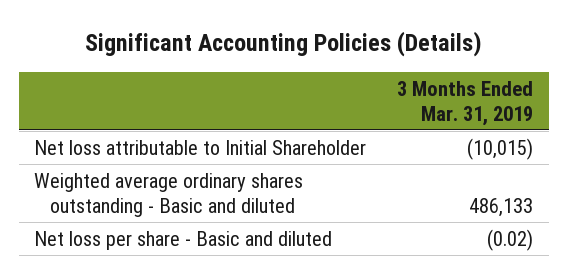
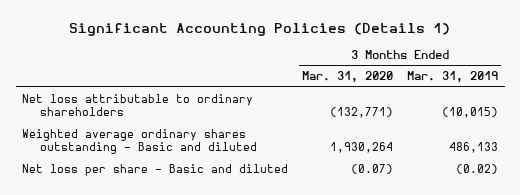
[84,31,482,58] Significant Accounting Policies (Details) -> [69,22,451,36] Significant Accounting Policies (Details 1)
none -> [302,71,394,83] Mar. 31, 2020
[34,140,367,156] Net loss attributable to Initial Shareholder -> [22,93,254,117] Net loss attributable to ordinary shareholders

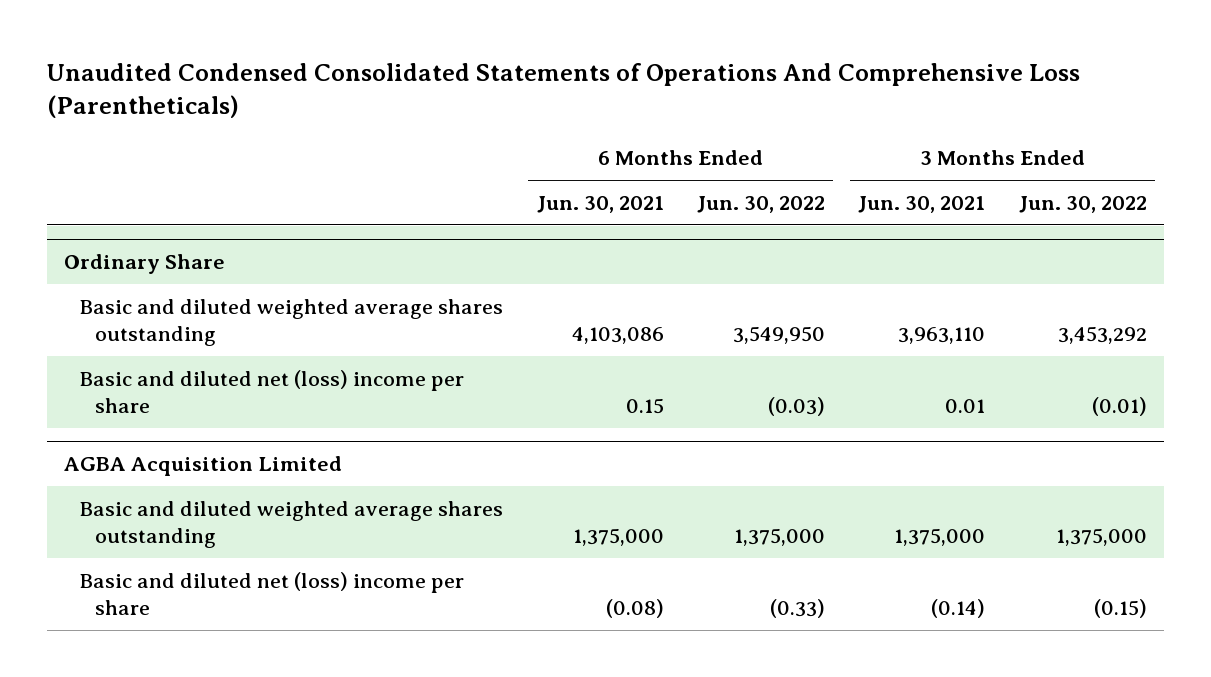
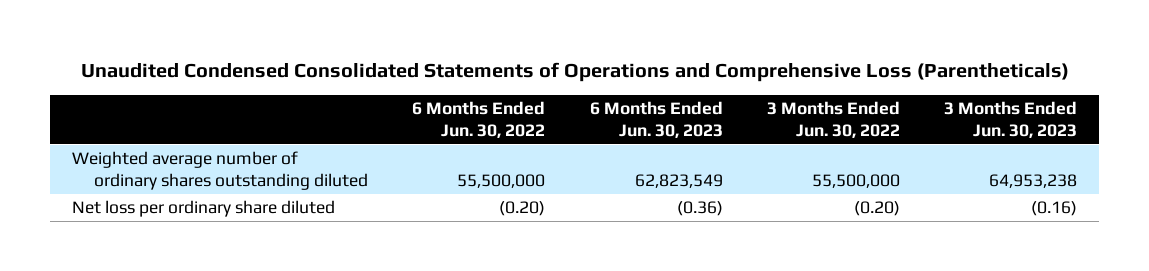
[47,62,1081,119] Unaudited Condensed Consolidated Statements of Operations And Comprehensive Loss (Parentheticals) -> [80,62,1069,83] Unaudited Condensed Consolidated Statements of Operations and Comprehensive Loss (Parentheticals)
[536,195,664,213] Jun. 30, 2021 -> none
[858,195,986,213] Jun. 30, 2021 -> none
none -> [589,101,723,138] 6 Months Ended Jun. 30, 2023
none -> [943,101,1077,138] 3 Months Ended Jun. 30, 2023
[63,254,225,275] Ordinary Share -> none
[63,456,342,477] AGBA Acquisition Limited -> none
[79,500,504,548] Basic and diluted weighted average shares outstanding -> none
[79,571,465,615] Basic and diluted net (loss) income per share -> none
[79,298,504,346] Basic and diluted weighted average shares outstanding -> [72,151,369,190] Weighted average number of ordinary shares outstanding diluted
[733,325,826,344] 3,549,950 -> [457,173,546,188] 55,500,000
[1057,325,1147,344] 3,453,292 -> [811,173,900,188] 55,500,000
[79,369,465,413] Basic and diluted net (loss) income per share -> [72,200,336,218] Net loss per ordinary share diluted
[768,396,826,416] (0.03) -> [499,201,546,217] (0.20)
[1091,396,1147,416] (0.01) -> [853,201,900,217] (0.20)

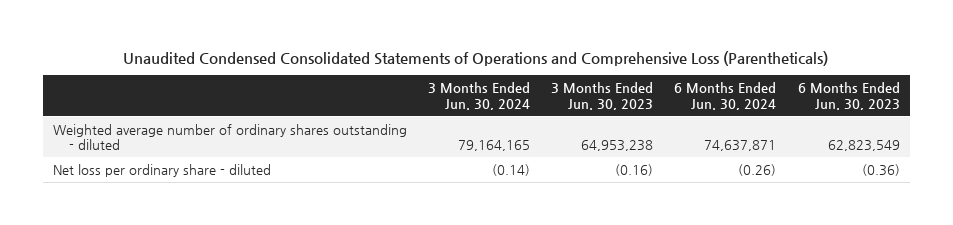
[412,101,546,138] 6 Months Ended Jun. 30, 2022 -> none
[766,101,900,138] 3 Months Ended Jun. 30, 2022 -> none
none -> [428,82,531,110] 3 Months Ended Jun. 30, 2024
none -> [674,82,777,110] 6 Months Ended Jun. 30, 2024
[72,151,369,190] Weighted average number of ordinary shares outstanding diluted -> [53,123,408,151] Weighted average number of ordinary shares outstanding - diluted
[72,200,336,218] Net loss per ordinary share diluted -> [53,163,272,177] Net loss per ordinary share - diluted

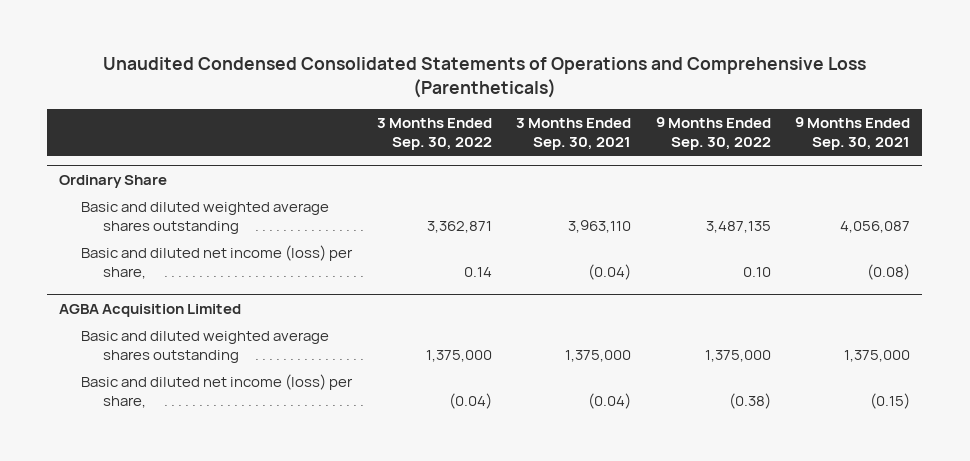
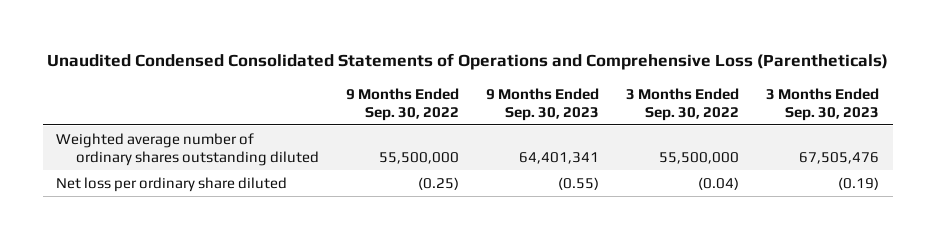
[516,117,632,151] 3 Months Ended Sep. 30, 2021 -> none
[795,116,911,151] 9 Months Ended Sep. 30, 2021 -> none
none -> [486,87,600,121] 9 Months Ended Sep. 30, 2023
none -> [766,87,880,121] 3 Months Ended Sep. 30, 2023
[59,174,168,188] Ordinary Share -> none
[59,303,242,317] AGBA Acquisition Limited -> none
[81,330,330,364] Basic and diluted weighted average shares outstanding -> none
[81,373,354,409] Basic and diluted net income (loss) per share, -> none
[81,201,330,235] Basic and diluted weighted average shares outstanding -> [56,132,319,167] Weighted average number of ordinary shares outstanding diluted
[426,221,492,234] 3,362,871 -> [659,152,740,165] 55,500,000
[705,221,771,234] 3,487,135 -> [378,152,459,165] 55,500,000
[81,244,354,280] Basic and diluted net income (loss) per share, -> [56,176,288,192] Net loss per ordinary share diluted
[463,267,492,278] 0.14 -> [698,176,740,190] (0.04)
[742,267,771,278] 0.10 -> [417,176,459,190] (0.25)

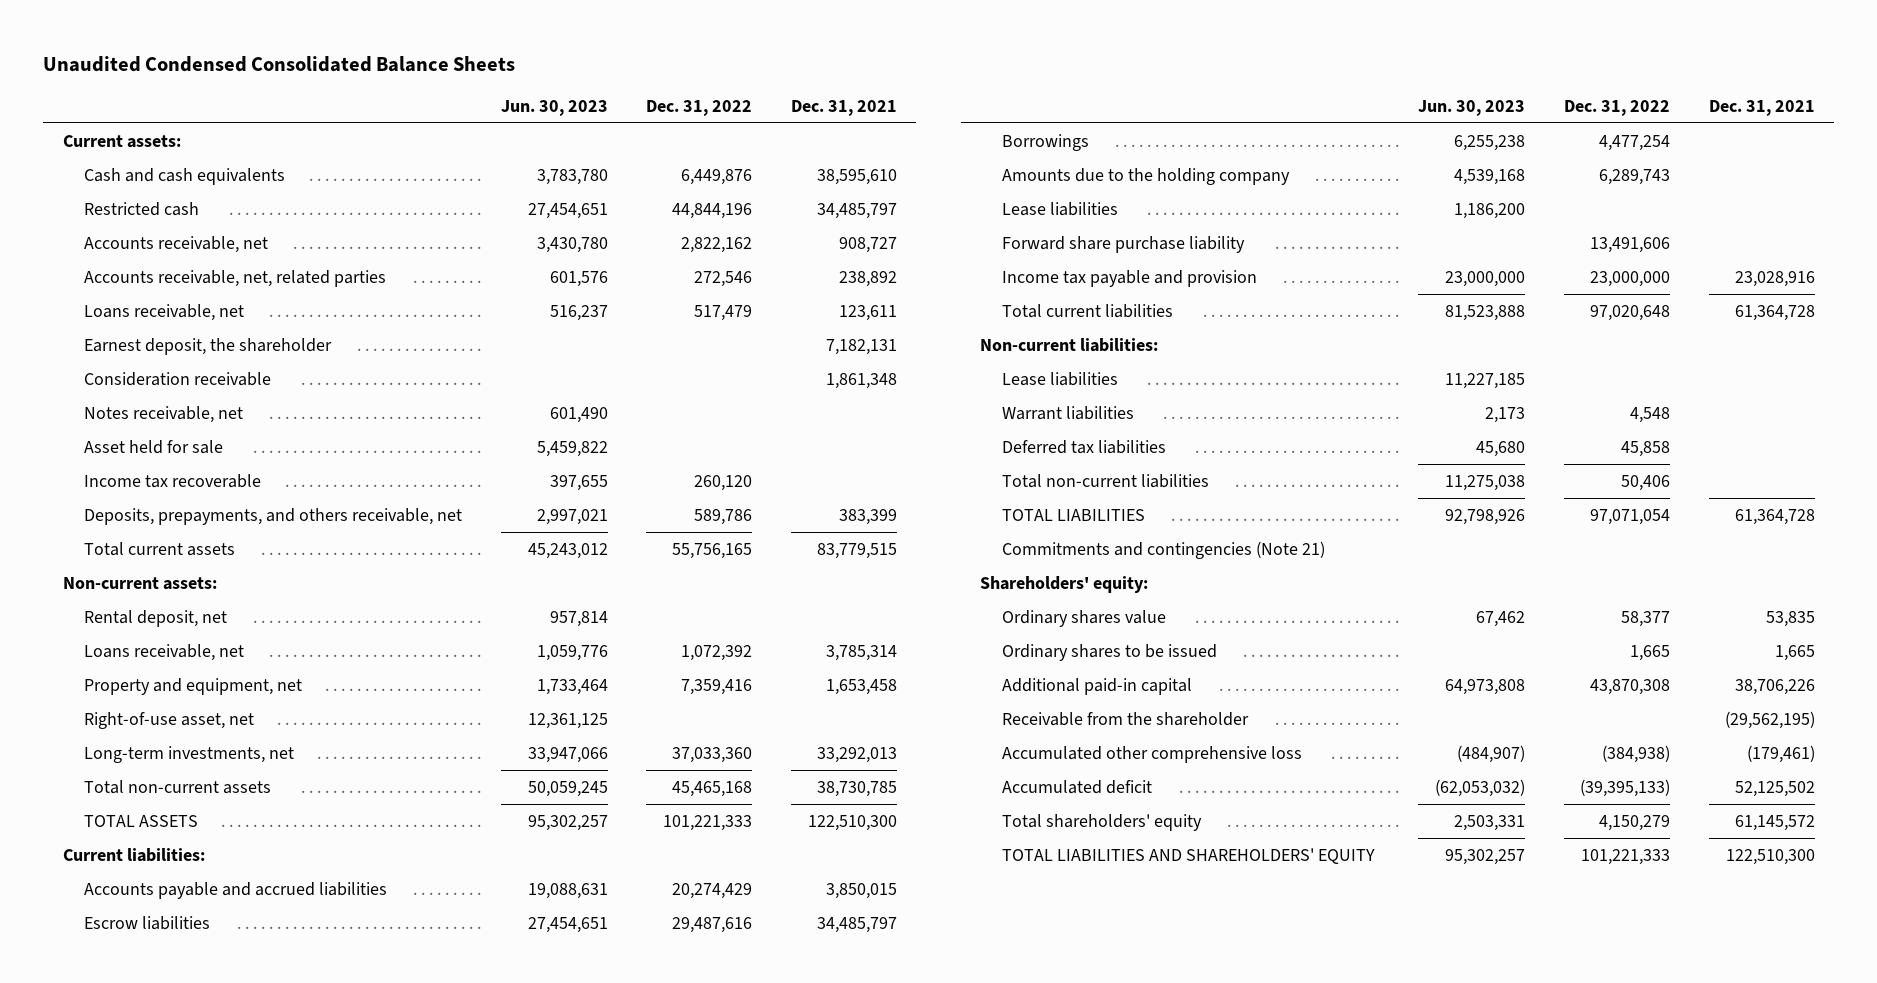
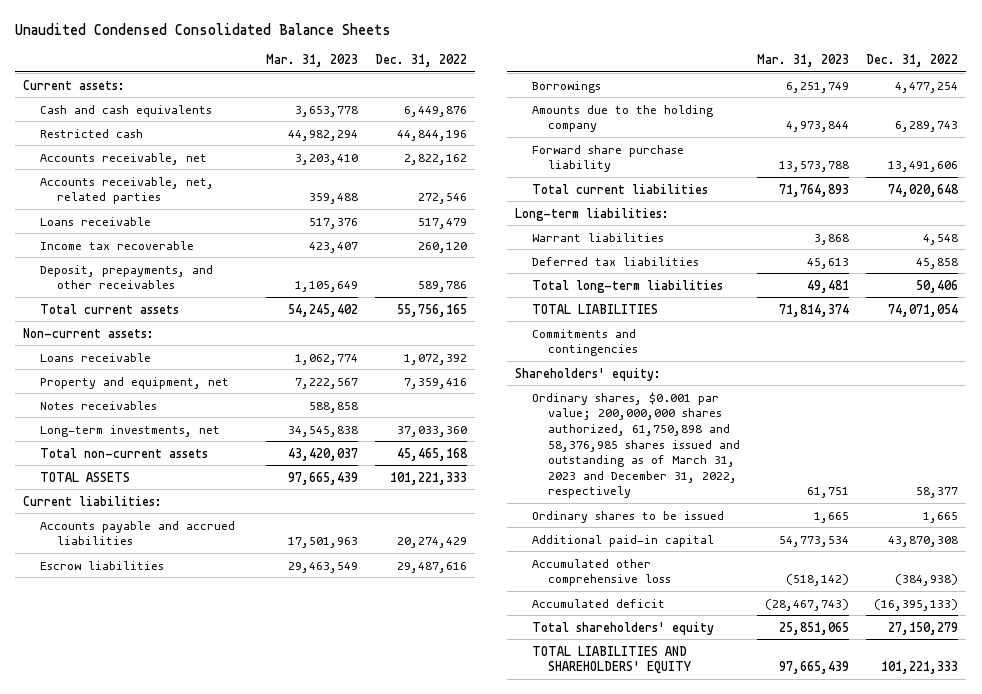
[500,99,608,116] Jun. 30, 2023 -> none
[790,99,897,116] Dec. 31, 2021 -> none
none -> [265,53,358,67] Mar. 31, 2023
[84,337,333,355] Earnest deposit, the shareholder -> none
[84,371,272,386] Consideration receivable -> none
[84,405,244,423] Notes receivable, net -> none
[84,439,224,454] Asset held for sale -> none
[84,303,245,321] Loans receivable, net -> [40,216,152,226] Loans receivable
[84,507,463,525] Deposits, prepayments, and others receivable, net -> [40,264,214,290] Deposit, prepayments, and other receivables
[84,609,228,627] Rental deposit, net -> none
[84,643,245,661] Loans receivable, net -> [40,352,152,362] Loans receivable
[84,711,255,729] Right-of-use asset, net -> none
none -> [40,400,158,410] Notes receivables
[1001,201,1118,216] Lease liabilities -> none
[1001,269,1257,287] Income tax payable and provision -> none
[1001,371,1118,386] Lease liabilities -> none
[1590,304,1671,321] 97,020,648 -> [888,183,960,197] 74,020,648
[980,337,1159,352] Non-current liabilities: -> [515,207,670,221] Long-term liabilities:
[1001,473,1209,488] Total non-current liabilities -> [531,279,723,293] Total long-term liabilities
[1590,508,1671,525] 97,071,054 -> [888,303,959,317] 74,071,054
[1001,540,1325,559] Commitments and contingencies (Note 21) -> [531,328,639,357] Commitments and contingencies
[1001,609,1166,627] Ordinary shares value -> [531,391,741,499] Ordinary shares, $0.001 par value; 200,000,000 shares authorized, 61,750,898 and 58,376,985 shares issued and outstanding as of March 31, 2023 and December 31, 2022, respectively
[1001,711,1249,726] Receivable from the shareholder -> none
[1580,778,1671,797] (39,395,133) -> [874,598,959,611] (16,395,133)
[1599,814,1671,831] 4,150,279 -> [888,621,959,635] 27,150,279

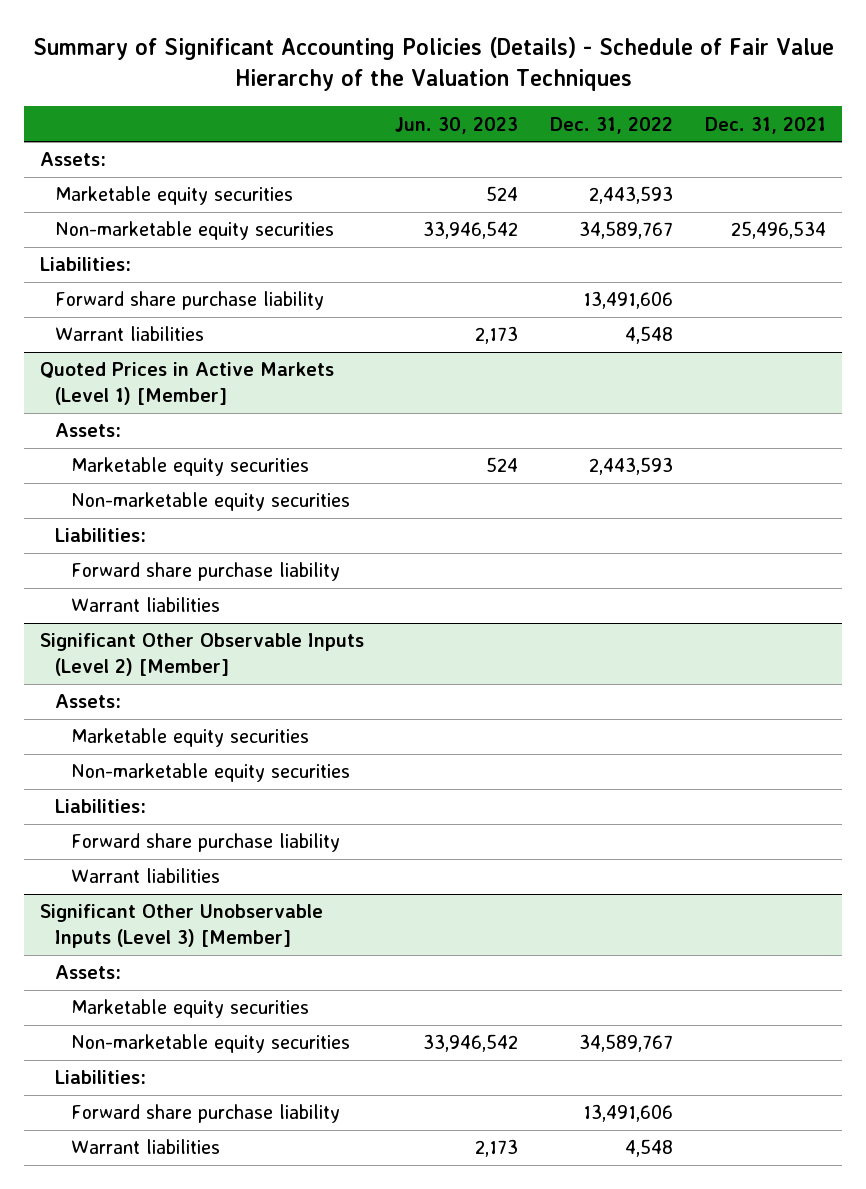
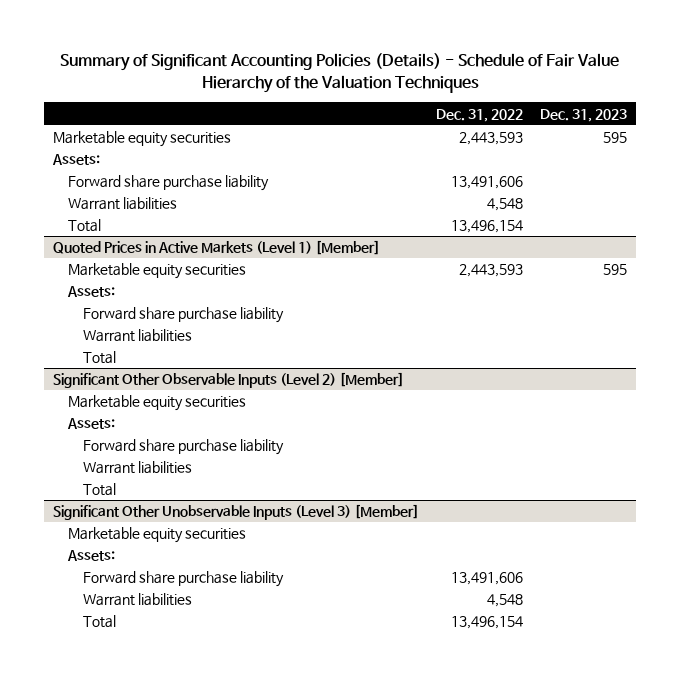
[395,116,519,134] Jun. 30, 2023 -> none
[704,116,826,134] Dec. 31, 2021 -> none
none -> [540,108,628,122] Dec. 31, 2023
[55,221,335,241] Non-marketable equity securities -> none
[39,257,131,272] Liabilities: -> none
[39,152,106,167] Assets: -> [52,154,101,166] Assets:
none -> [67,219,101,233] Total
[70,492,350,512] Non-marketable equity securities -> none
[55,528,147,543] Liabilities: -> none
[55,423,122,438] Assets: -> [66,286,115,298] Assets:
none -> [82,351,116,365] Total
[70,763,350,783] Non-marketable equity securities -> none
[55,799,147,814] Liabilities: -> none
[55,694,122,709] Assets: -> [66,418,115,430] Assets:
none -> [82,483,116,497] Total
[70,1034,350,1054] Non-marketable equity securities -> none
[55,1070,147,1085] Liabilities: -> none
[55,965,122,980] Assets: -> [66,550,115,562] Assets:
none -> [82,615,116,629] Total

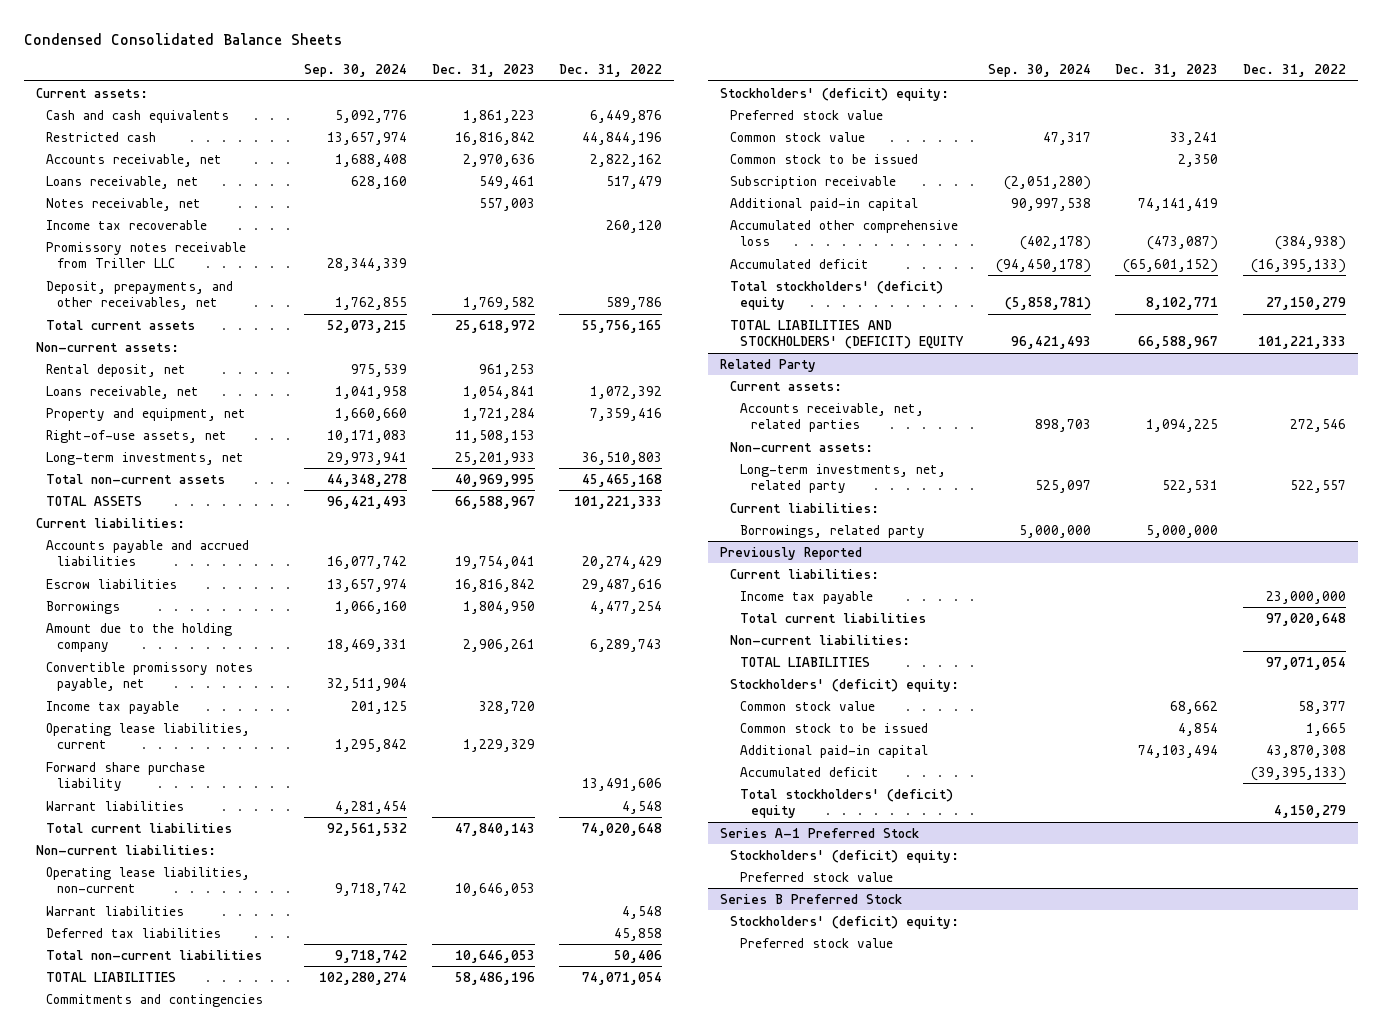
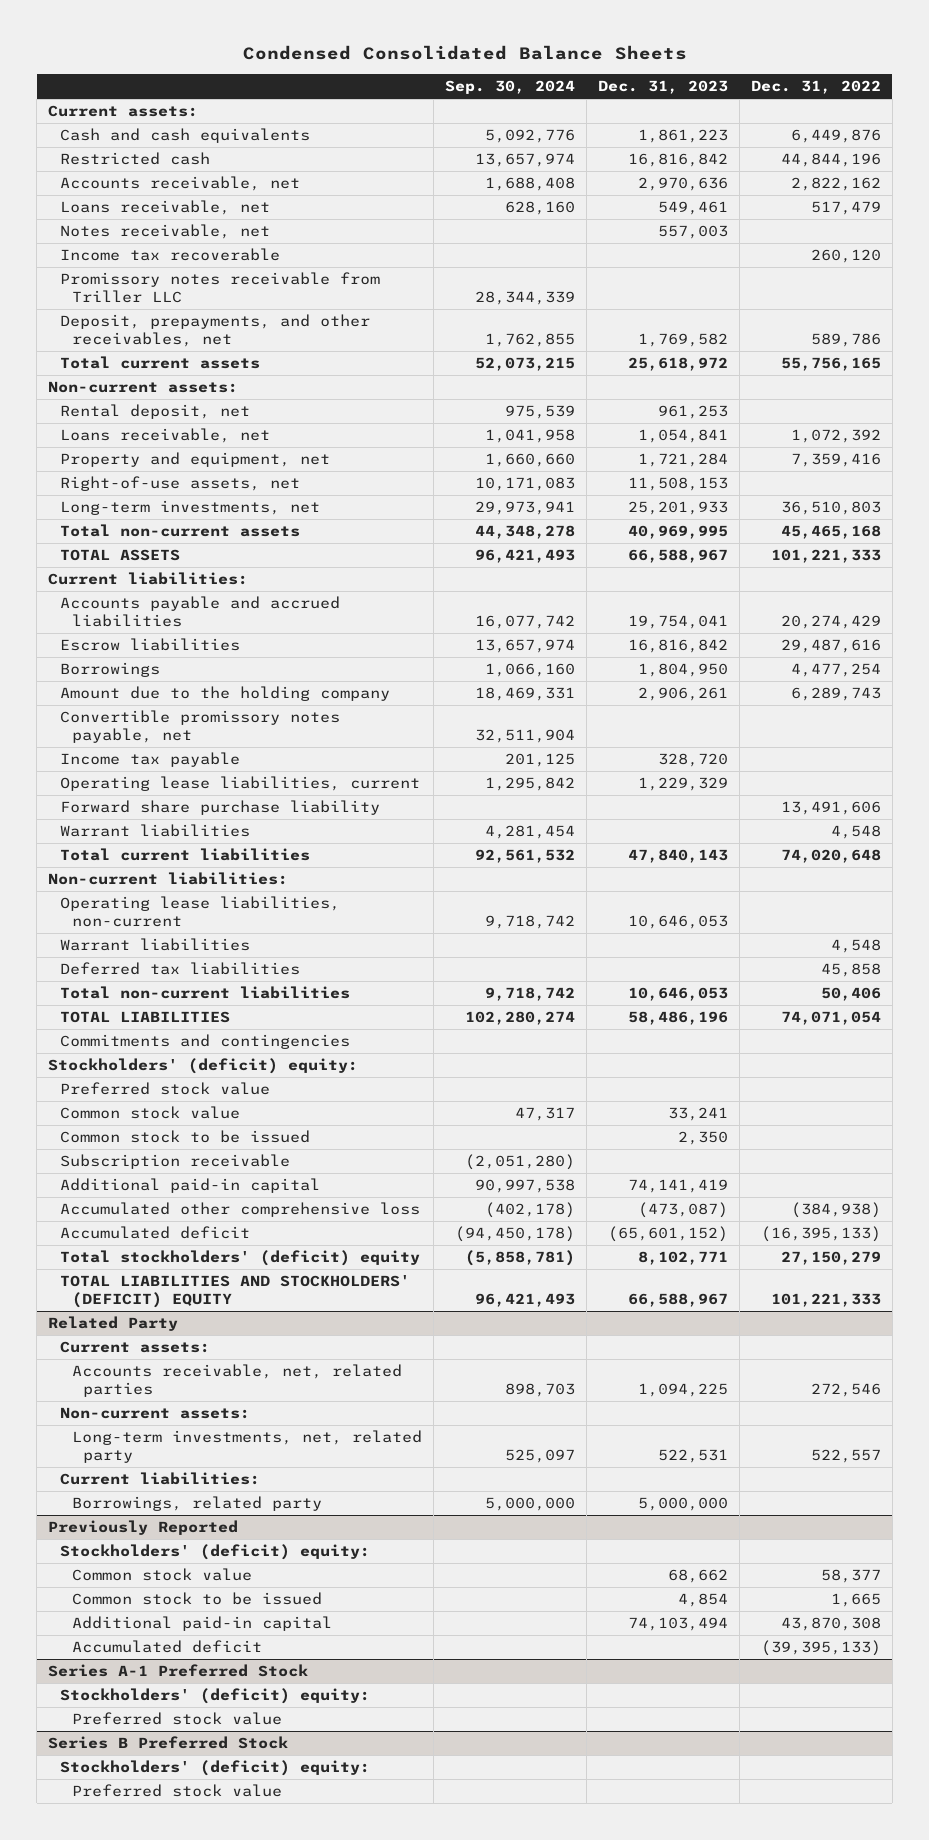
[730,568,880,579] Current liabilities: -> none
[740,590,874,604] Income tax payable -> none
[740,612,927,623] Total current liabilities -> none
[730,634,911,645] Non-current liabilities: -> none
[740,656,871,667] TOTAL LIABILITIES -> none
[740,788,954,819] Total stockholders' (deficit) equity -> none

